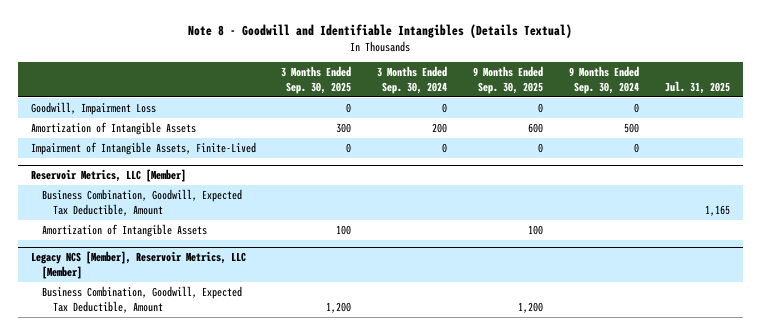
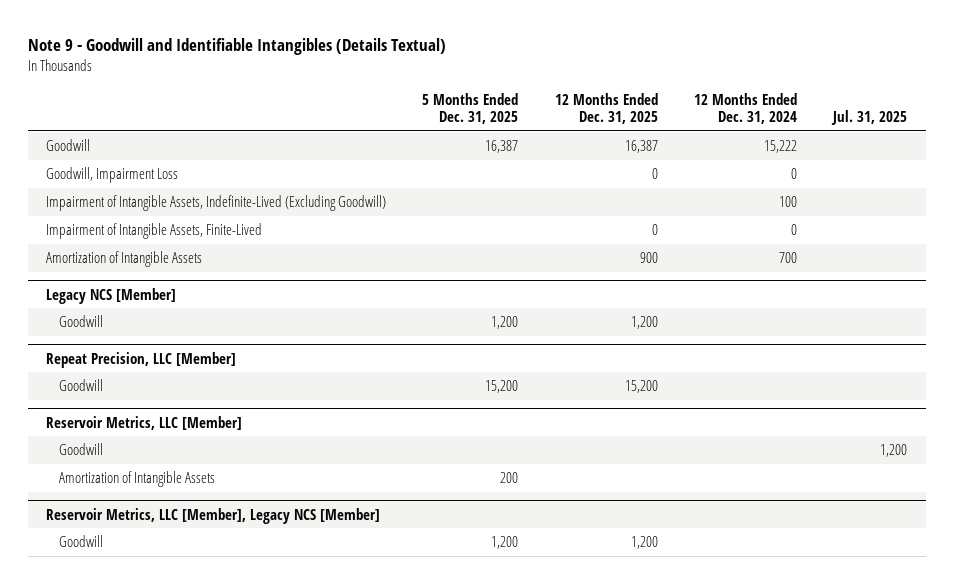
[188,24,573,39] Note 8 - Goodwill and Identifiable Intangibles (Details Textual) -> [27,37,446,55] Note 9 - Goodwill and Identifiable Intangibles (Details Textual)
[281,66,352,94] 3 Months Ended Sep. 30, 2025 -> none
[377,66,448,94] 3 Months Ended Sep. 30, 2024 -> none
[473,66,544,94] 9 Months Ended Sep. 30, 2025 -> none
[569,66,640,94] 9 Months Ended Sep. 30, 2024 -> none
none -> [422,92,519,125] 5 Months Ended Dec. 31, 2025
none -> [554,92,658,125] 12 Months Ended Dec. 31, 2025
none -> [694,92,798,125] 12 Months Ended Dec. 31, 2024
none -> [45,139,90,152] Goodwill
none -> [45,195,386,212] Impairment of Intangible Assets, Indefinite-Lived (Excluding Goodwill)
[30,121,196,135] Amortization of Intangible Assets -> [45,251,202,268] Amortization of Intangible Assets
none -> [45,287,176,304] Legacy NCS [Member]
none -> [59,315,104,328] Goodwill
none -> [45,351,236,368] Repeat Precision, LLC [Member]
none -> [59,379,104,392] Goodwill
[41,188,242,216] Business Combination, Goodwill, Expected Tax Deductible, Amount -> none
none -> [59,443,104,456] Goodwill
[41,285,242,313] Business Combination, Goodwill, Expected Tax Deductible, Amount -> none
[30,251,246,280] Legacy NCS [Member], Reservoir Metrics, LLC [Member] -> [45,507,380,524] Reservoir Metrics, LLC [Member], Legacy NCS [Member]
none -> [59,535,104,548] Goodwill

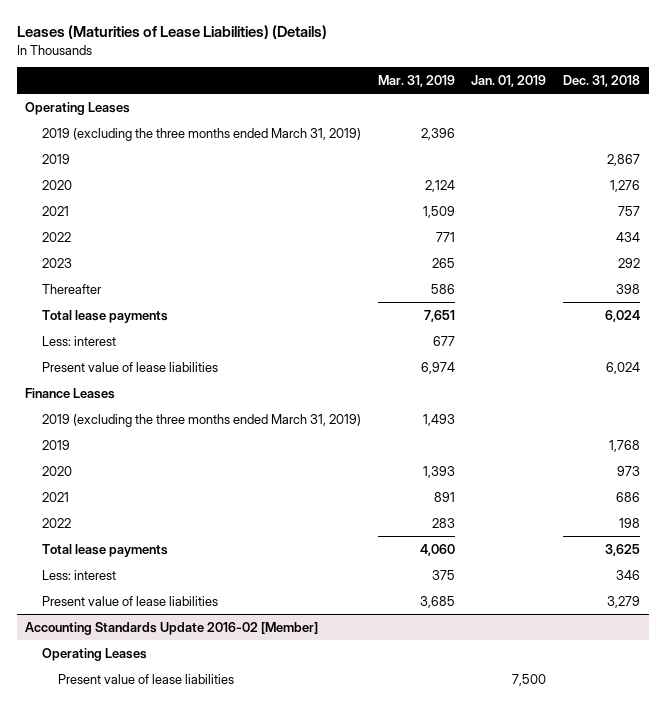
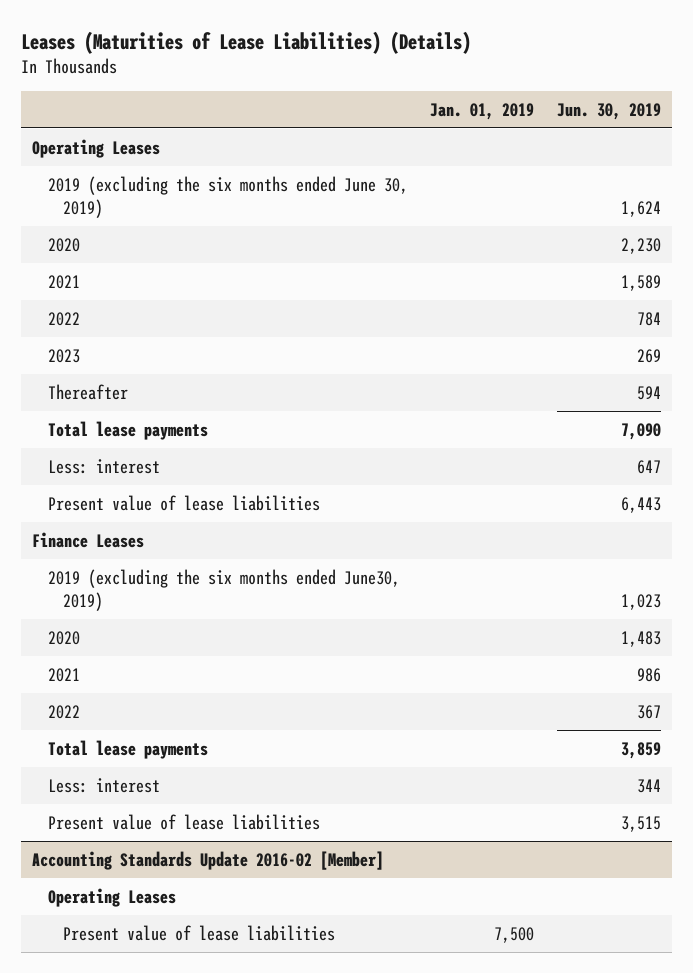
[377,75,455,88] Mar. 31, 2019 -> none
[563,75,641,88] Dec. 31, 2018 -> none
none -> [556,102,661,120] Jun. 30, 2019
[41,153,70,164] 2019 -> none
[41,127,361,141] 2019 (excluding the three months ended March 31, 2019) -> [47,175,408,218] 2019 (excluding the six months ended June 30, 2019)
[41,439,70,450] 2019 -> none
[41,413,361,427] 2019 (excluding the three months ended March 31, 2019) -> [47,568,400,611] 2019 (excluding the six months ended June30, 2019)

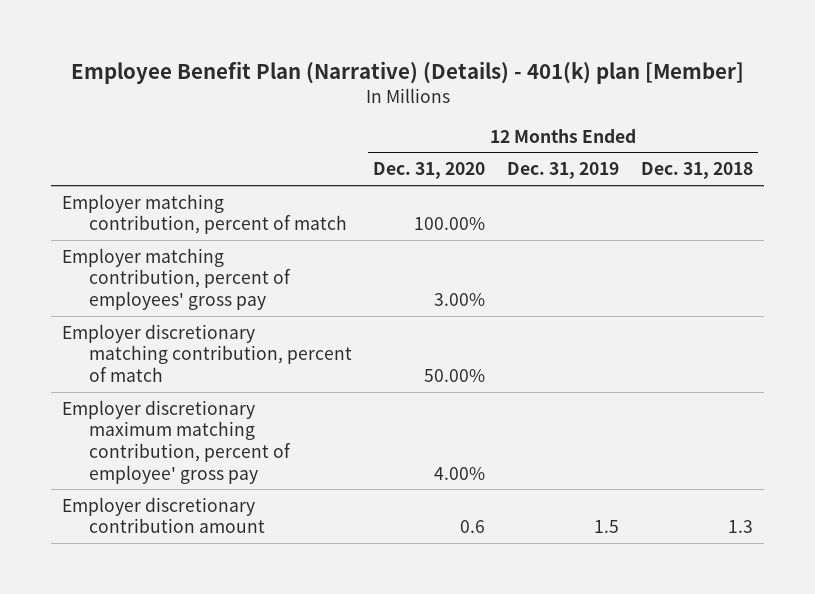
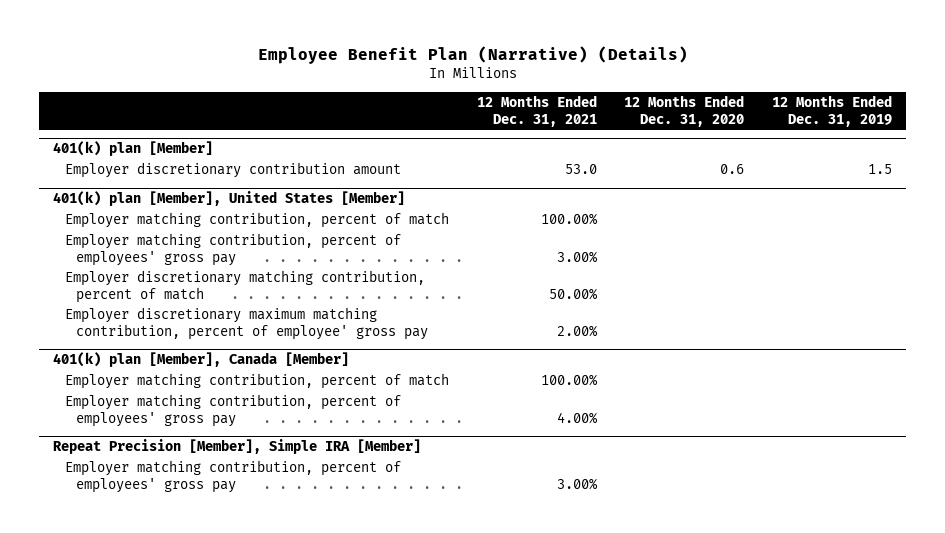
[70,60,744,84] Employee Benefit Plan (Narrative) (Details) - 401(k) plan [Member] -> [257,46,688,65] Employee Benefit Plan (Narrative) (Details)
[640,162,753,180] Dec. 31, 2018 -> none
none -> [476,94,597,127] 12 Months Ended Dec. 31, 2021
[62,193,347,235] Employer matching contribution, percent of match -> none
[62,247,291,310] Employer matching contribution, percent of employees' gross pay -> none
[62,323,352,382] Employer discretionary matching contribution, percent of match -> none
[62,399,291,484] Employer discretionary maximum matching contribution, percent of employee' gross pay -> none
none -> [53,141,214,157] 401(k) plan [Member]
none -> [53,191,406,207] 401(k) plan [Member], United States [Member]
none -> [64,211,449,228] Employer matching contribution, percent of match
none -> [64,232,401,266] Employer matching contribution, percent of employees' gross pay
none -> [64,269,425,303] Employer discretionary matching contribution, percent of match
none -> [64,306,429,340] Employer discretionary maximum matching contribution, percent of employee' gross pay
none -> [53,352,350,368] 401(k) plan [Member], Canada [Member]
none -> [64,372,449,389] Employer matching contribution, percent of match
none -> [64,393,401,427] Employer matching contribution, percent of employees' gross pay
none -> [53,439,422,455] Repeat Precision [Member], Simple IRA [Member]
none -> [64,459,401,493] Employer matching contribution, percent of employees' gross pay

